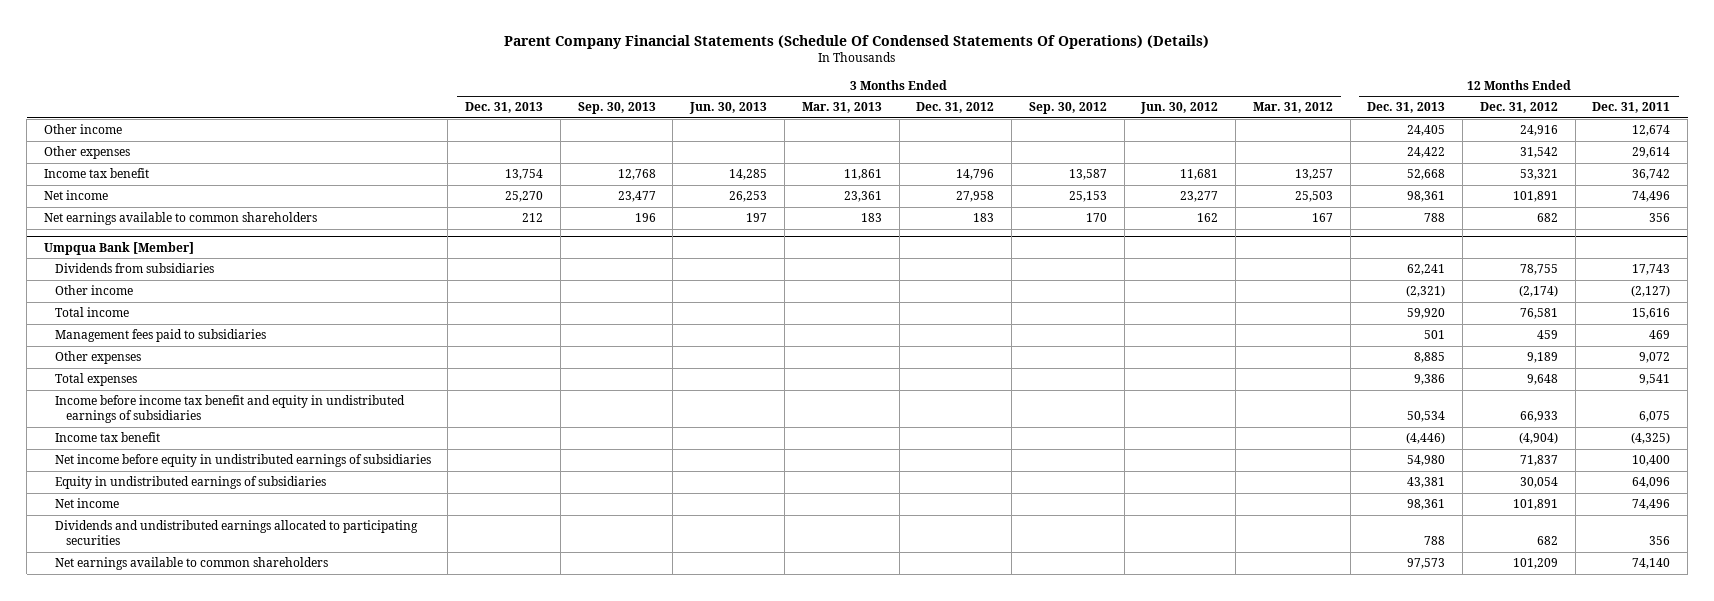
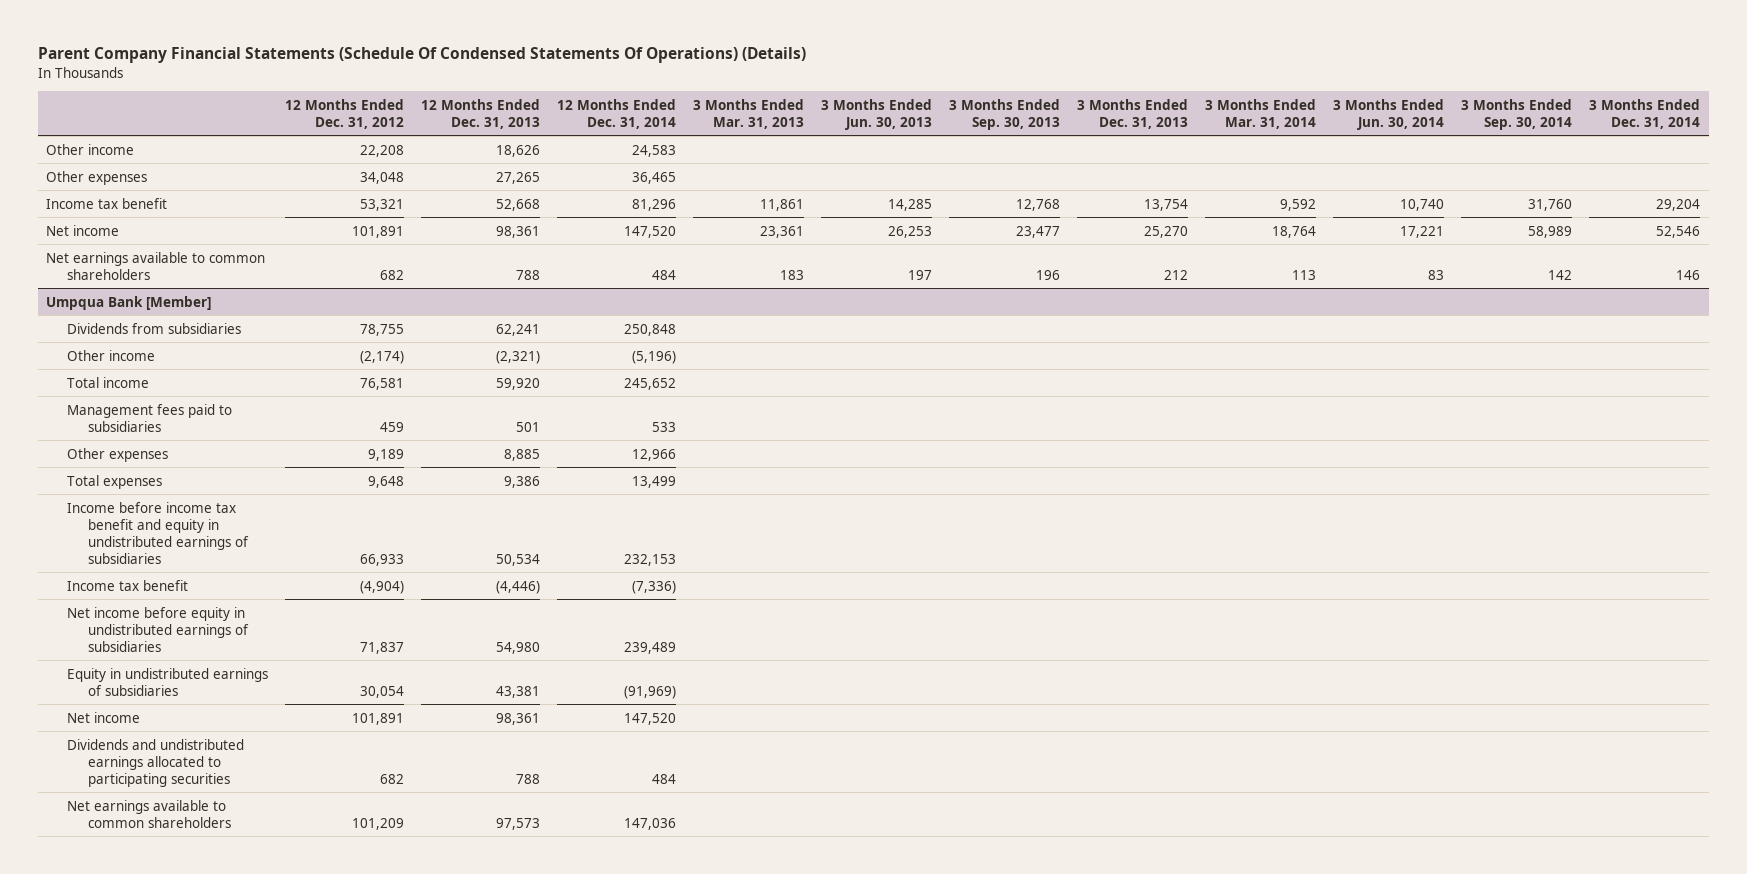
[916,102,995,114] Dec. 31, 2012 -> none
[1028,102,1107,115] Sep. 30, 2012 -> none
[1140,102,1219,115] Jun. 30, 2012 -> none
[1252,102,1333,114] Mar. 31, 2012 -> none
[1592,102,1671,114] Dec. 31, 2011 -> none
none -> [557,98,677,129] 12 Months Ended Dec. 31, 2014
none -> [1205,98,1317,129] 3 Months Ended Mar. 31, 2014
none -> [1333,98,1445,130] 3 Months Ended Jun. 30, 2014
none -> [1461,98,1573,130] 3 Months Ended Sep. 30, 2014
none -> [1589,98,1701,129] 3 Months Ended Dec. 31, 2014
[1407,125,1446,137] 24,405 -> [496,144,541,157] 18,626
[1519,125,1558,137] 24,916 -> [360,144,405,157] 22,208
[1407,147,1446,159] 24,422 -> [496,171,541,184] 27,265
[1519,147,1558,159] 31,542 -> [360,171,405,184] 34,048

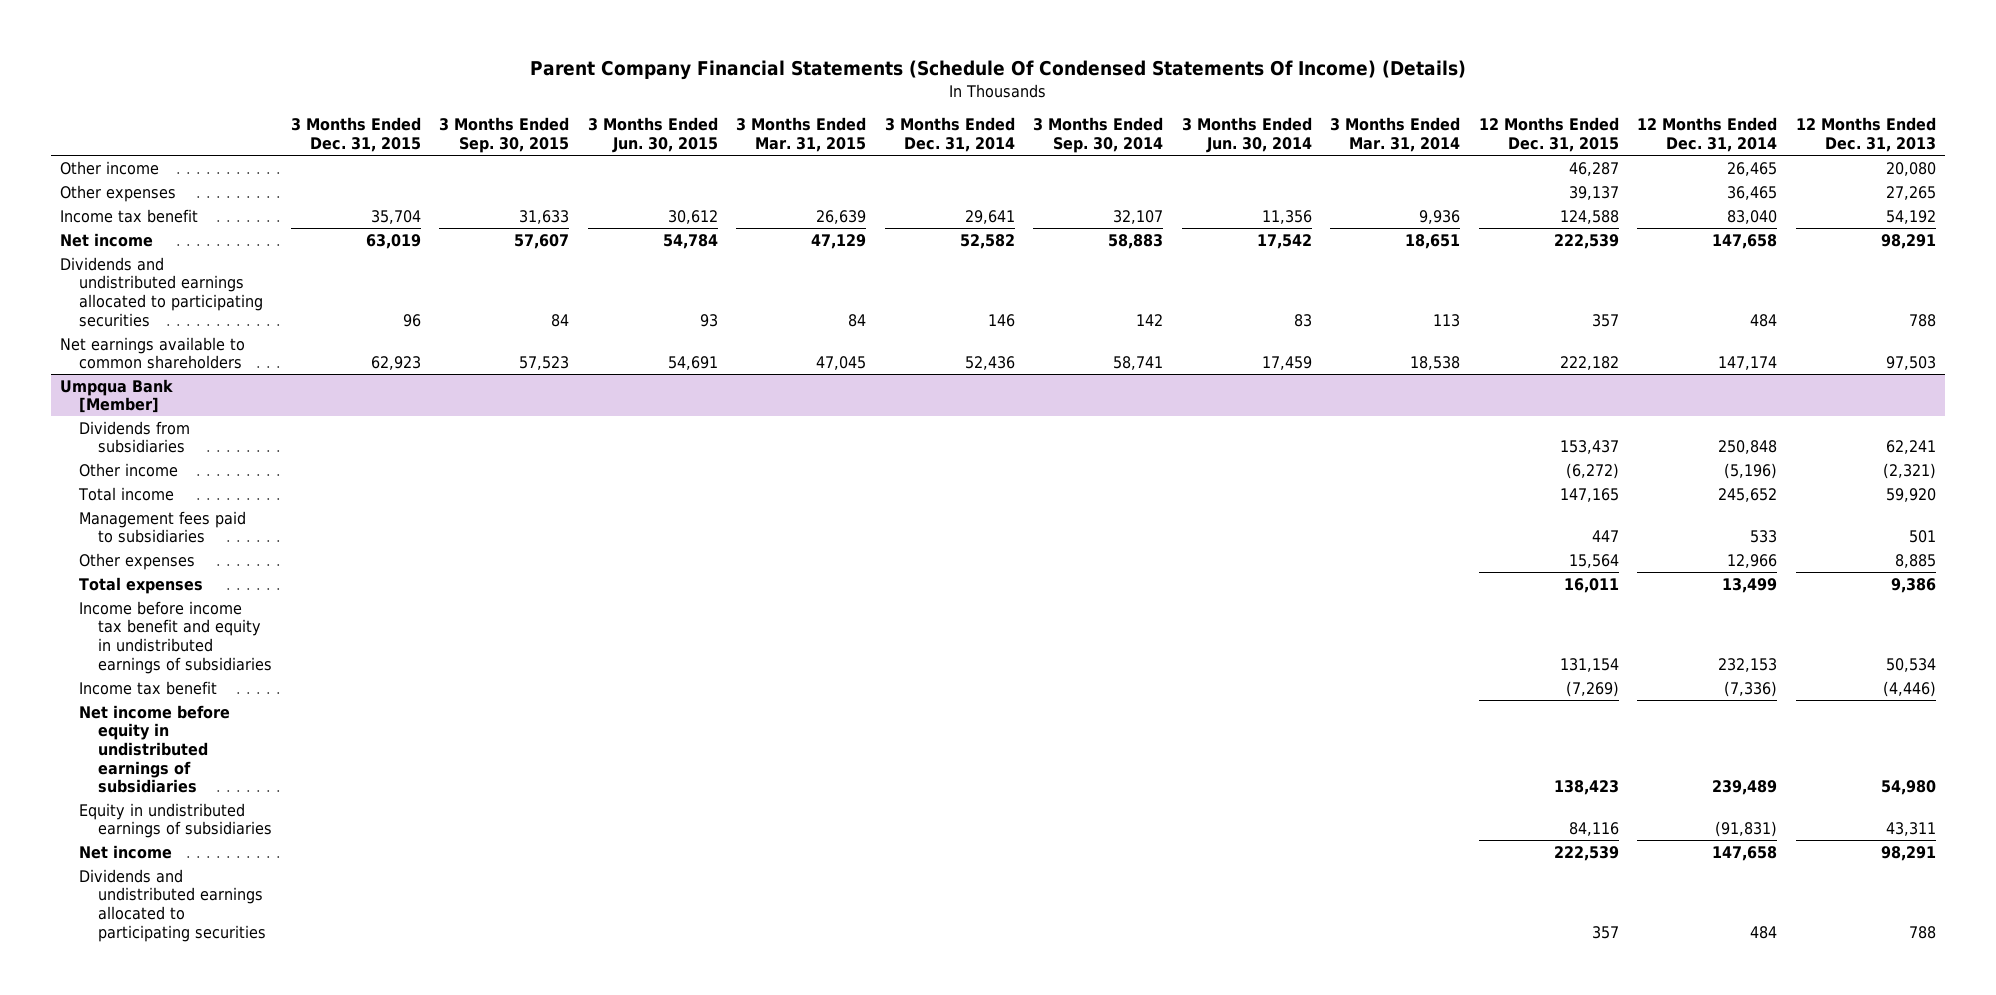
[37,47,806,64] Parent Company Financial Statements (Schedule Of Condensed Statements Of Operations) (Details) -> [529,60,1466,81] Parent Company Financial Statements (Schedule Of Condensed Statements Of Income) (Details)
[285,98,405,129] 12 Months Ended Dec. 31, 2012 -> none
[693,98,805,129] 3 Months Ended Mar. 31, 2013 -> none
[821,98,933,130] 3 Months Ended Jun. 30, 2013 -> none
[949,98,1061,130] 3 Months Ended Sep. 30, 2013 -> none
[1077,98,1189,129] 3 Months Ended Dec. 31, 2013 -> none
none -> [290,117,421,152] 3 Months Ended Dec. 31, 2015
none -> [439,117,570,153] 3 Months Ended Sep. 30, 2015
none -> [587,117,718,153] 3 Months Ended Jun. 30, 2015
none -> [736,117,867,152] 3 Months Ended Mar. 31, 2015
none -> [1478,117,1619,152] 12 Months Ended Dec. 31, 2015
[496,144,541,157] 18,626 -> [1885,161,1936,176] 20,080
[632,144,677,157] 24,583 -> [1727,161,1778,176] 26,465
[496,198,541,211] 52,668 -> [1885,209,1936,224] 54,192
[632,198,677,211] 81,296 -> [1727,209,1778,224] 83,040
[1280,198,1317,211] 9,592 -> [1419,209,1461,224] 9,936
[1400,198,1445,211] 10,740 -> [1261,209,1312,224] 11,356
[1528,198,1573,211] 31,760 -> [1113,209,1164,224] 32,107
[1656,198,1701,211] 29,204 -> [964,209,1015,224] 29,641
[496,225,541,238] 98,361 -> [1880,233,1936,249] 98,291
[624,225,677,238] 147,520 -> [1712,233,1778,249] 147,658
[1272,225,1317,238] 18,764 -> [1405,233,1461,249] 18,651
[1400,225,1445,238] 17,221 -> [1256,233,1312,249] 17,542
[1528,225,1573,238] 58,989 -> [1108,233,1164,249] 58,883
[1656,225,1701,238] 52,546 -> [959,233,1015,249] 52,582
none -> [59,256,264,327] Dividends and undistributed earnings allocated to participating securities
[516,269,541,280] 788 -> [1885,356,1936,371] 97,503
[652,269,677,280] 484 -> [1718,356,1778,371] 147,174
[1292,269,1317,280] 113 -> [1410,356,1461,371] 18,538
[1428,269,1445,280] 83 -> [1261,356,1312,371] 17,459
[1548,269,1573,280] 142 -> [1113,356,1164,371] 58,741
[1676,269,1701,280] 146 -> [964,356,1015,371] 52,436
[496,685,541,698] 43,381 -> [1885,822,1936,837] 43,311
[624,685,677,699] (91,969) -> [1715,821,1778,838] (91,831)
[496,712,541,725] 98,361 -> [1880,845,1936,861] 98,291
[624,712,677,725] 147,520 -> [1712,845,1778,861] 147,658
[67,799,232,828] Net earnings available to common shareholders -> none

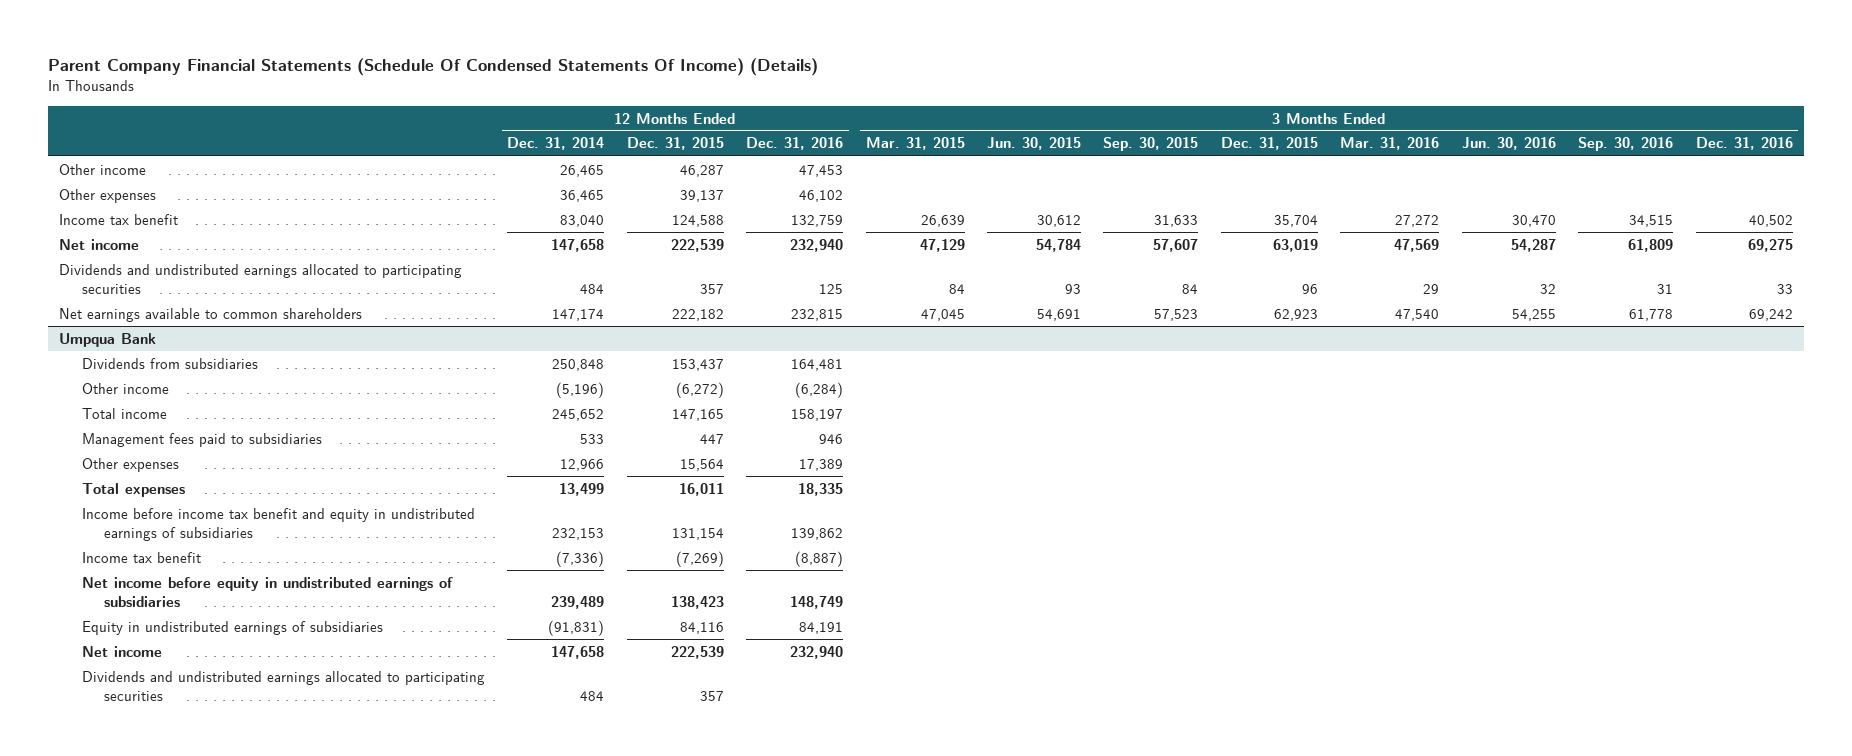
[884,117,1015,152] 3 Months Ended Dec. 31, 2014 -> none
[1033,117,1164,153] 3 Months Ended Sep. 30, 2014 -> none
[1181,117,1312,153] 3 Months Ended Jun. 30, 2014 -> none
[1330,117,1461,152] 3 Months Ended Mar. 31, 2014 -> none
[1795,117,1936,152] 12 Months Ended Dec. 31, 2013 -> none
none -> [746,137,844,151] Dec. 31, 2016
none -> [1340,137,1440,151] Mar. 31, 2016
none -> [1461,137,1556,151] Jun. 30, 2016
none -> [1578,137,1674,152] Sep. 30, 2016
none -> [1695,137,1793,151] Dec. 31, 2016
[59,378,173,414] Umpqua Bank [Member] -> [59,332,157,347] Umpqua Bank

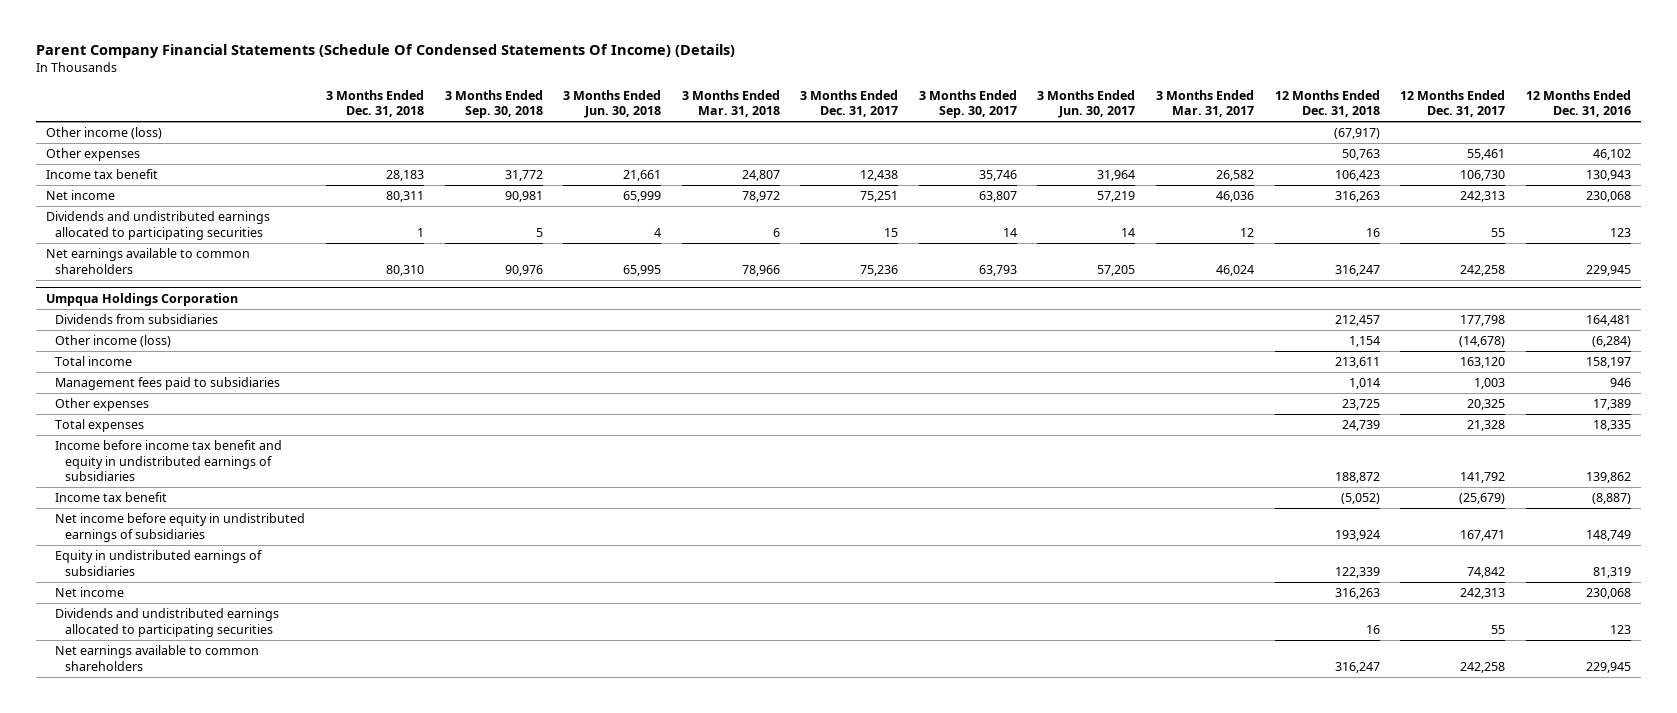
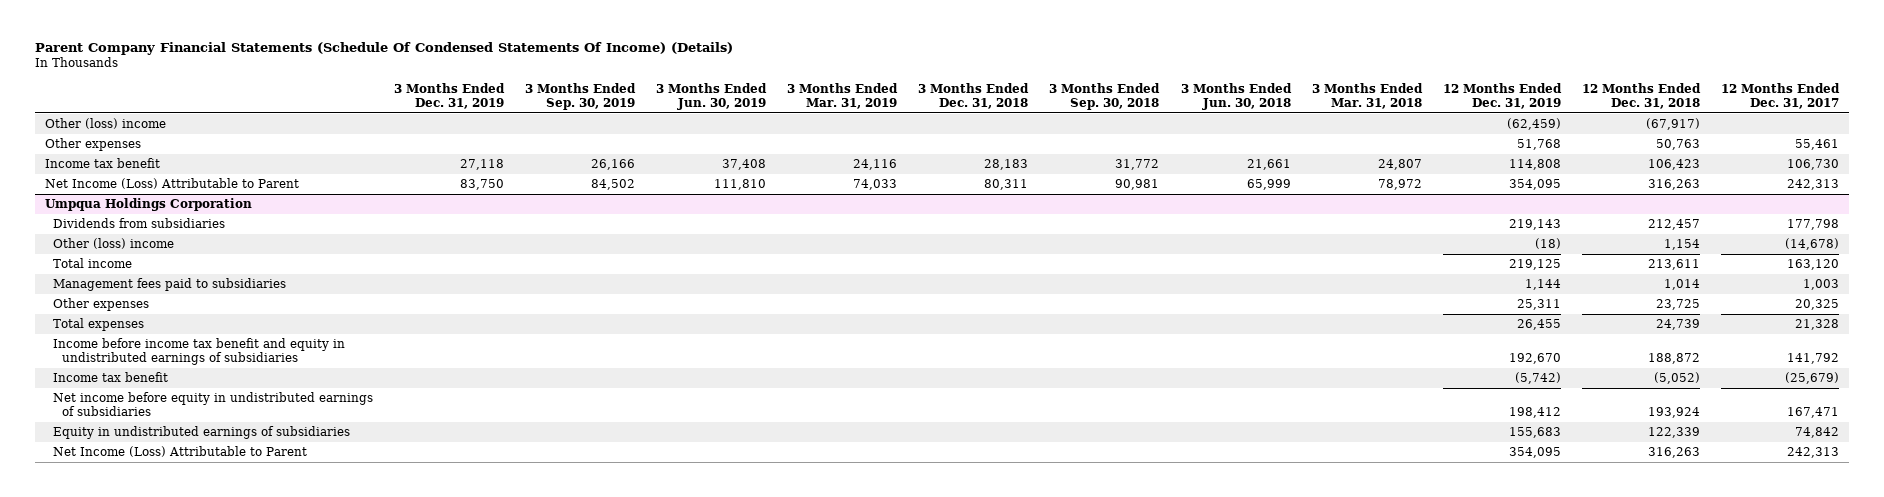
[800,89,899,118] 3 Months Ended Dec. 31, 2017 -> none
[918,89,1017,119] 3 Months Ended Sep. 30, 2017 -> none
[1037,89,1136,119] 3 Months Ended Jun. 30, 2017 -> none
[1156,89,1255,118] 3 Months Ended Mar. 31, 2017 -> none
[1525,89,1631,118] 12 Months Ended Dec. 31, 2016 -> none
none -> [394,83,506,109] 3 Months Ended Dec. 31, 2019
none -> [525,83,637,110] 3 Months Ended Sep. 30, 2019
none -> [656,83,768,110] 3 Months Ended Jun. 30, 2019
none -> [787,83,899,109] 3 Months Ended Mar. 31, 2019
none -> [1442,83,1562,109] 12 Months Ended Dec. 31, 2019
[46,127,163,140] Other income (loss) -> [45,118,167,130] Other (loss) income
[46,211,271,240] Dividends and undistributed earnings allocated to participating securities -> none
[46,248,251,274] Net earnings available to common shareholders -> none
[46,190,116,201] Net income -> [45,178,300,190] Net Income (Loss) Attributable to Parent
[55,335,172,348] Other income (loss) -> [53,238,175,250] Other (loss) income
[55,608,280,637] Dividends and undistributed earnings allocated to participating securities -> none
[55,645,260,671] Net earnings available to common shareholders -> none
[55,587,125,598] Net income -> [53,446,308,458] Net Income (Loss) Attributable to Parent

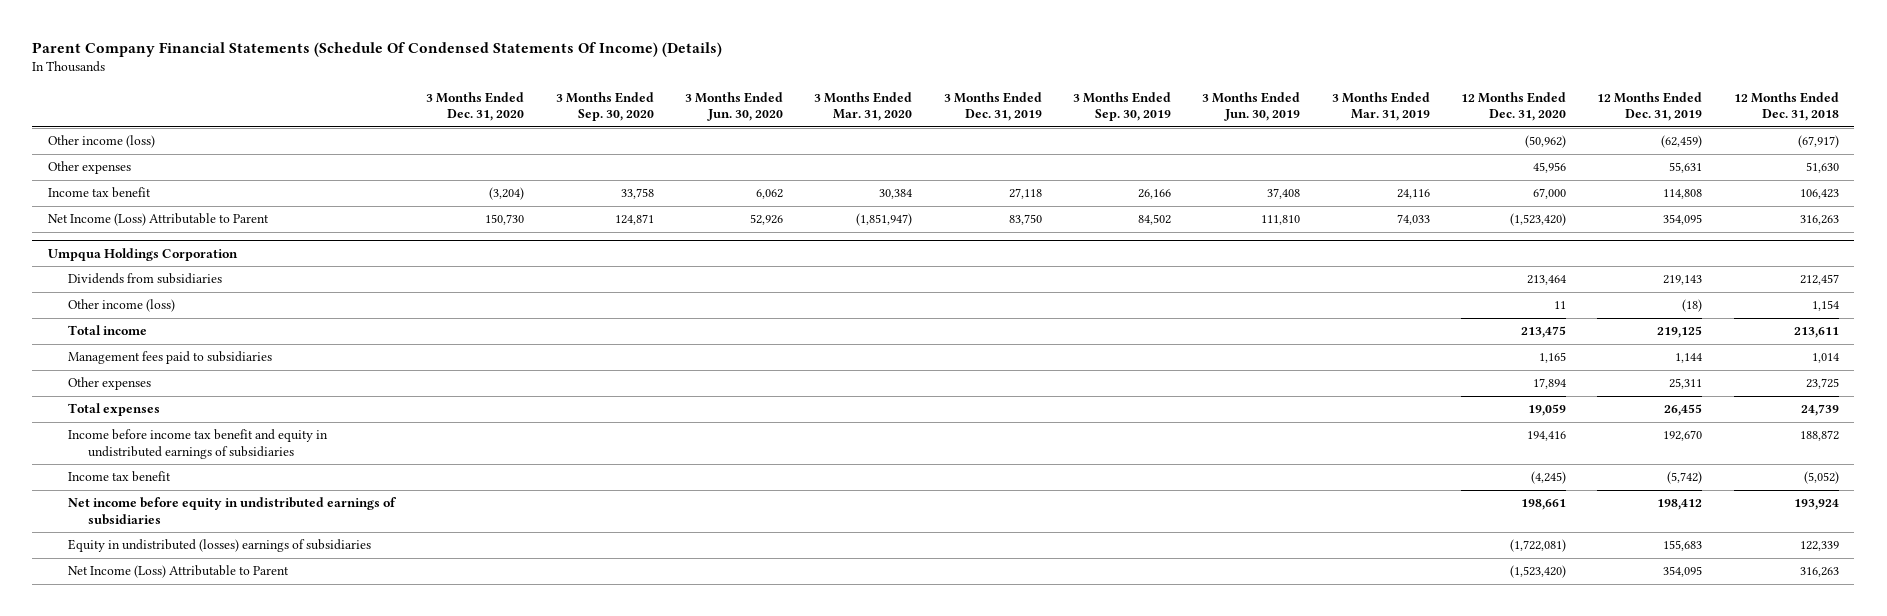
[918,83,1030,109] 3 Months Ended Dec. 31, 2018 -> none
[1049,83,1161,110] 3 Months Ended Sep. 30, 2018 -> none
[1180,83,1292,110] 3 Months Ended Jun. 30, 2018 -> none
[1311,83,1423,109] 3 Months Ended Mar. 31, 2018 -> none
[1720,83,1840,109] 12 Months Ended Dec. 31, 2017 -> none
none -> [426,91,525,122] 3 Months Ended Dec. 31, 2020
none -> [555,91,654,122] 3 Months Ended Sep. 30, 2020
none -> [685,91,784,122] 3 Months Ended Jun. 30, 2020
none -> [814,91,913,122] 3 Months Ended Mar. 31, 2020
none -> [1461,91,1567,122] 12 Months Ended Dec. 31, 2020
[45,118,167,130] Other (loss) income -> [47,135,155,149] Other income (loss)
[1516,139,1561,151] 51,768 -> [1669,162,1703,174] 55,631
[1655,139,1700,151] 50,763 -> [1805,162,1839,174] 51,630
[53,238,175,250] Other (loss) income -> [68,299,176,313] Other income (loss)
[53,426,351,440] Equity in undistributed earnings of subsidiaries -> [68,539,372,553] Equity in undistributed (losses) earnings of subsidiaries

